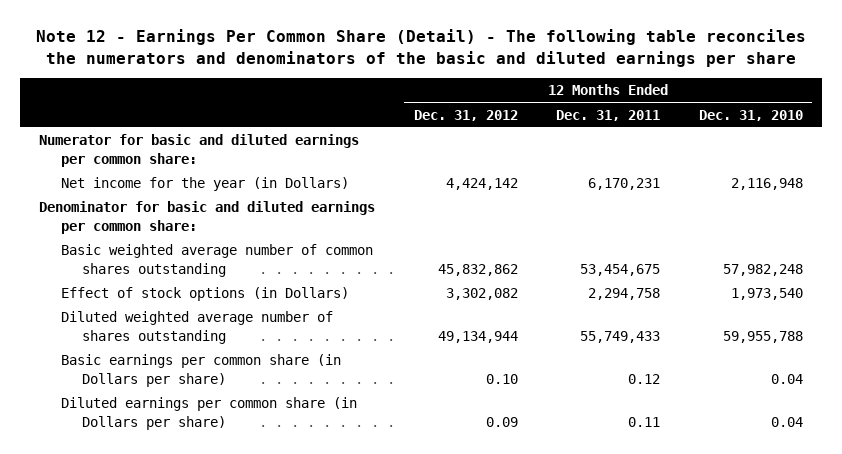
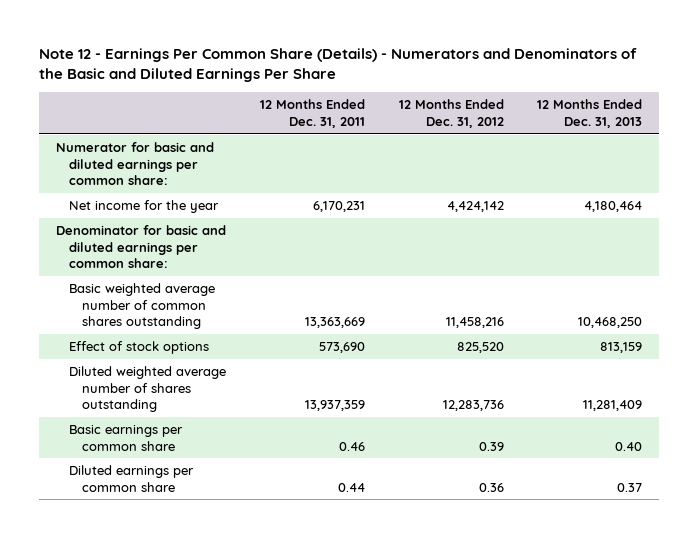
[35,28,806,67] Note 12 - Earnings Per Common Share (Detail) - The following table reconciles the numerators and denominators of the basic and diluted earnings per share -> [38,47,637,83] Note 12 - Earnings Per Common Share (Details) - Numerators and Denominators of the Basic and Diluted Earnings Per Share
[698,109,803,121] Dec. 31, 2010 -> none
none -> [537,99,643,128] 12 Months Ended Dec. 31, 2013
[60,177,349,192] Net income for the year (in Dollars) -> [68,200,219,214] Net income for the year
[437,263,518,276] 45,832,862 -> [445,317,504,329] 11,458,216
[580,263,661,276] 53,454,675 -> [304,317,365,329] 13,363,669
[60,287,349,302] Effect of stock options (in Dollars) -> [68,341,209,355] Effect of stock options
[445,288,518,301] 3,302,082 -> [456,342,504,354] 825,520
[588,288,661,301] 2,294,758 -> [318,342,365,354] 573,690
[437,330,518,343] 49,134,944 -> [442,400,504,412] 12,283,736
[580,330,661,343] 55,749,433 -> [304,400,365,412] 13,937,359
[60,354,341,387] Basic earnings per common share (in Dollars per share) -> [68,425,183,451] Basic earnings per common share
[485,373,518,384] 0.10 -> [478,441,504,451] 0.39
[628,373,661,384] 0.12 -> [338,441,365,451] 0.46
[60,397,357,430] Diluted earnings per common share (in Dollars per share) -> [68,465,194,492] Diluted earnings per common share
[485,416,518,427] 0.09 -> [478,482,504,492] 0.36
[628,416,661,427] 0.11 -> [337,482,365,492] 0.44

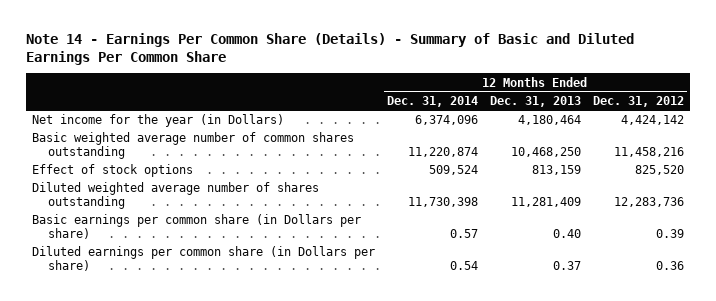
[38,47,637,83] Note 12 - Earnings Per Common Share (Details) - Numerators and Denominators of the Basic and Diluted Earnings Per Share -> [26,33,635,65] Note 14 - Earnings Per Common Share (Details) - Summary of Basic and Diluted Earnings Per Common Share
[259,99,365,128] 12 Months Ended Dec. 31, 2011 -> none
none -> [387,96,479,108] Dec. 31, 2014
[55,142,214,186] Numerator for basic and diluted earnings per common share: -> none
[55,225,226,269] Denominator for basic and diluted earnings per common share: -> none
[68,200,219,214] Net income for the year -> [32,114,285,128] Net income for the year (in Dollars)
[68,425,183,451] Basic earnings per common share -> [32,214,362,240] Basic earnings per common share (in Dollars per share)
[68,465,194,492] Diluted earnings per common share -> [32,246,376,272] Diluted earnings per common share (in Dollars per share)

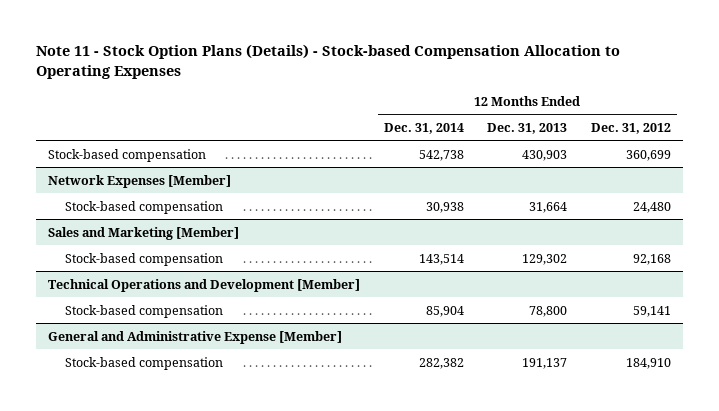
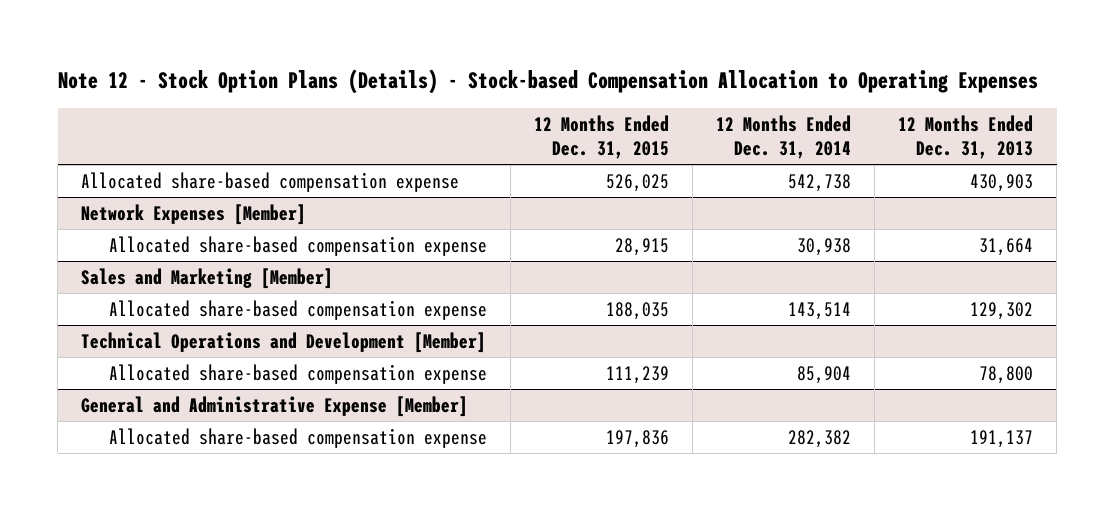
[36,43,621,79] Note 11 - Stock Option Plans (Details) - Stock-based Compensation Allocation to Operating Expenses -> [57,69,1038,95] Note 12 - Stock Option Plans (Details) - Stock-based Compensation Allocation to Operating Expenses
[590,122,671,134] Dec. 31, 2012 -> none
none -> [534,115,670,160] 12 Months Ended Dec. 31, 2015
[47,148,206,162] Stock-based compensation -> [81,172,460,193] Allocated share-based compensation expense
[65,200,224,214] Stock-based compensation -> [109,236,488,257] Allocated share-based compensation expense
[65,252,224,266] Stock-based compensation -> [109,300,488,321] Allocated share-based compensation expense
[65,304,224,318] Stock-based compensation -> [109,364,488,385] Allocated share-based compensation expense
[65,356,224,370] Stock-based compensation -> [109,428,488,449] Allocated share-based compensation expense

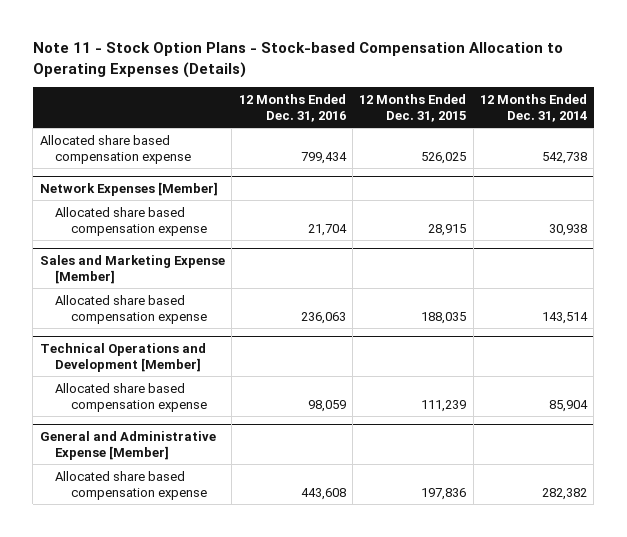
[57,69,1038,95] Note 12 - Stock Option Plans (Details) - Stock-based Compensation Allocation to Operating Expenses -> [32,42,563,78] Note 11 - Stock Option Plans - Stock-based Compensation Allocation to Operating Expenses (Details)
[898,115,1034,160] 12 Months Ended Dec. 31, 2013 -> none
none -> [238,93,346,122] 12 Months Ended Dec. 31, 2016
[81,172,460,193] Allocated share-based compensation expense -> [39,134,192,164] Allocated share based compensation expense
[109,236,488,257] Allocated share-based compensation expense -> [55,206,207,236] Allocated share based compensation expense
[81,268,334,290] Sales and Marketing [Member] -> [39,254,225,285] Sales and Marketing Expense [Member]
[109,300,488,321] Allocated share-based compensation expense -> [55,294,207,324] Allocated share based compensation expense
[109,364,488,385] Allocated share-based compensation expense -> [55,382,207,412] Allocated share based compensation expense
[109,428,488,449] Allocated share-based compensation expense -> [55,470,207,500] Allocated share based compensation expense

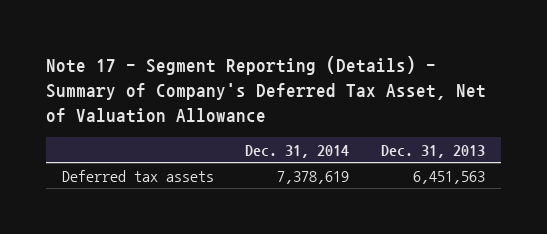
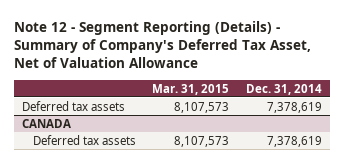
[45,55,486,123] Note 17 - Segment Reporting (Details) - Summary of Company's Deferred Tax Asset, Net of Valuation Allowance -> [14,21,312,69] Note 12 - Segment Reporting (Details) - Summary of Company's Deferred Tax Asset, Net of Valuation Allowance
[381,144,486,158] Dec. 31, 2013 -> none
none -> [152,83,230,95] Mar. 31, 2015
none -> [22,118,72,128] CANADA
none -> [32,134,136,145] Deferred tax assets

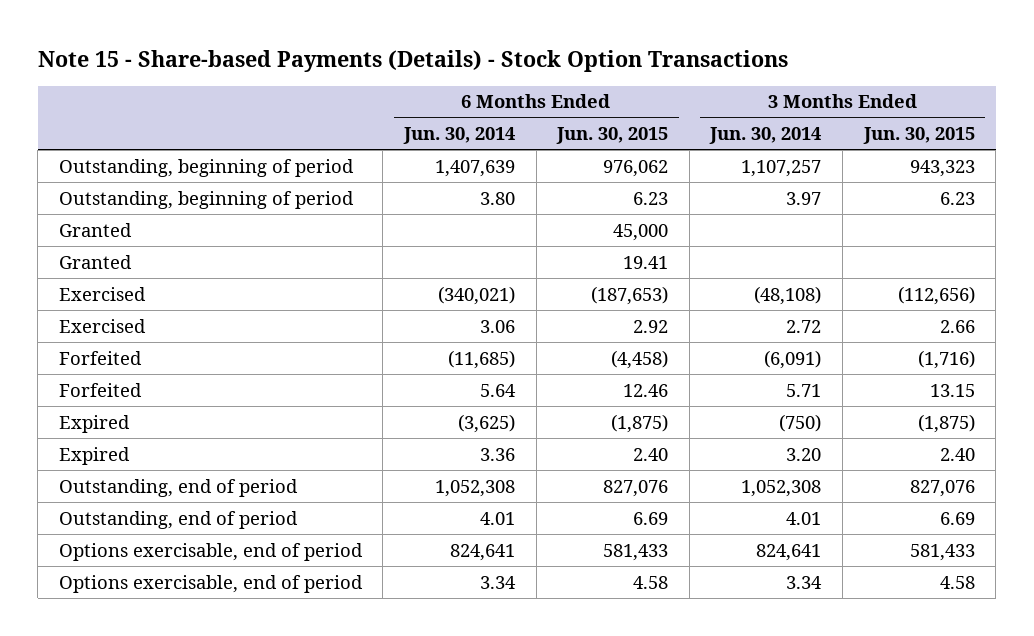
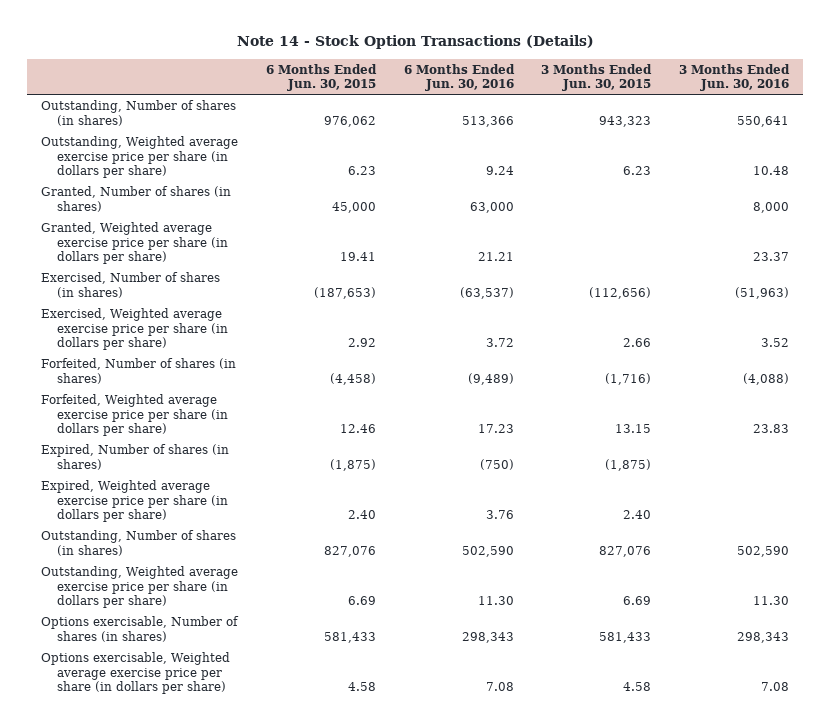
[37,49,788,72] Note 15 - Share-based Payments (Details) - Stock Option Transactions -> [237,35,595,50] Note 14 - Stock Option Transactions (Details)
[403,126,516,144] Jun. 30, 2014 -> none
[709,126,822,144] Jun. 30, 2014 -> none
none -> [403,63,515,92] 6 Months Ended Jun. 30, 2016
none -> [679,63,791,92] 3 Months Ended Jun. 30, 2016
[58,158,354,177] Outstanding, beginning of period -> [41,100,237,126] Outstanding, Number of shares (in shares)
[58,190,354,209] Outstanding, beginning of period -> [41,136,239,179] Outstanding, Weighted average exercise price per share (in dollars per share)
[58,222,132,237] Granted -> [41,186,232,212] Granted, Number of shares (in shares)
[58,254,132,269] Granted -> [41,222,228,265] Granted, Weighted average exercise price per share (in dollars per share)
[58,286,146,301] Exercised -> [41,272,221,298] Exercised, Number of shares (in shares)
[58,318,146,333] Exercised -> [41,308,228,351] Exercised, Weighted average exercise price per share (in dollars per share)
[58,350,142,365] Forfeited -> [41,358,237,384] Forfeited, Number of shares (in shares)
[58,382,142,397] Forfeited -> [41,394,228,437] Forfeited, Weighted average exercise price per share (in dollars per share)
[58,414,130,433] Expired -> [41,444,230,470] Expired, Number of shares (in shares)
[58,446,130,465] Expired -> [41,480,228,523] Expired, Weighted average exercise price per share (in dollars per share)
[58,478,298,497] Outstanding, end of period -> [41,530,237,556] Outstanding, Number of shares (in shares)
[58,510,298,529] Outstanding, end of period -> [41,566,239,609] Outstanding, Weighted average exercise price per share (in dollars per share)
[58,542,363,561] Options exercisable, end of period -> [41,616,240,642] Options exercisable, Number of shares (in shares)
[58,574,363,593] Options exercisable, end of period -> [41,652,231,695] Options exercisable, Weighted average exercise price per share (in dollars per share)

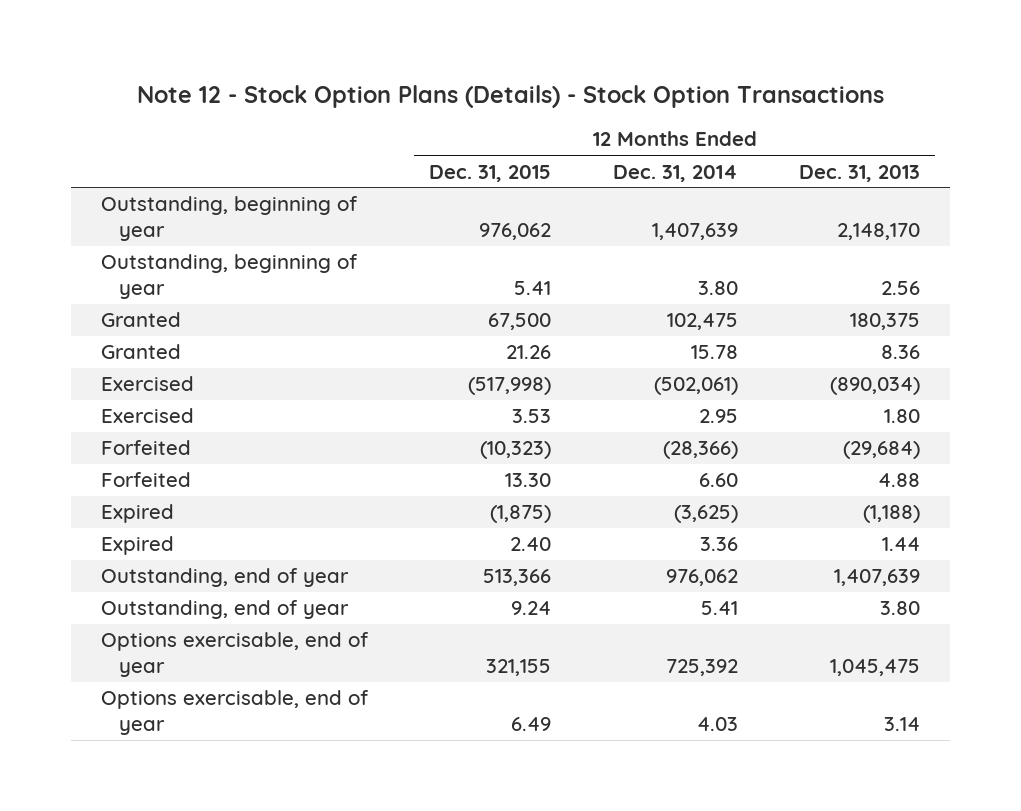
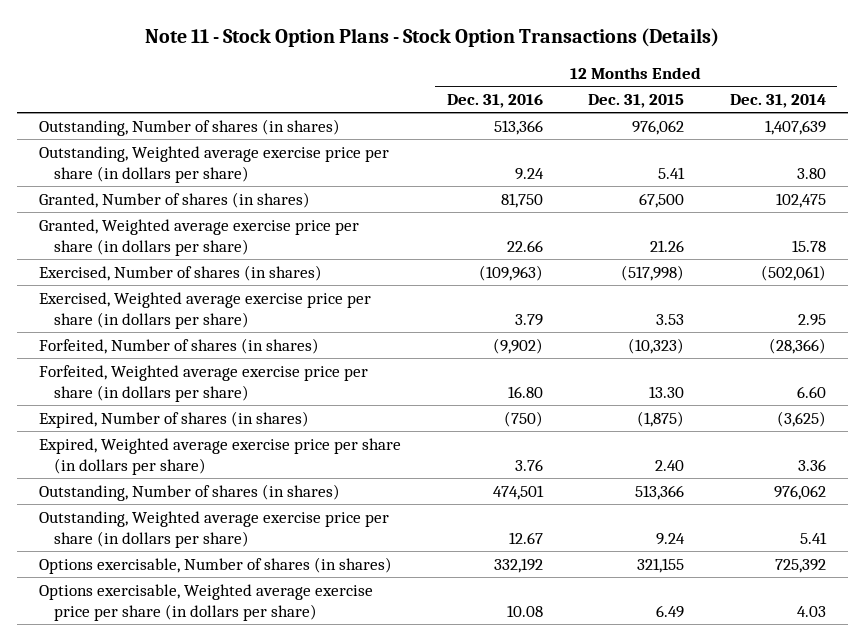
[136,84,884,108] Note 12 - Stock Option Plans (Details) - Stock Option Transactions -> [145,28,720,48] Note 11 - Stock Option Plans - Stock Option Transactions (Details)
[798,164,920,182] Dec. 31, 2013 -> none
none -> [446,94,543,109] Dec. 31, 2016
[101,196,359,242] Outstanding, beginning of year -> [39,118,341,136] Outstanding, Number of shares (in shares)
[101,254,359,300] Outstanding, beginning of year -> [39,145,390,183] Outstanding, Weighted average exercise price per share (in dollars per share)
[101,312,182,328] Granted -> [39,191,311,208] Granted, Number of shares (in shares)
[101,344,182,360] Granted -> [39,218,360,256] Granted, Weighted average exercise price per share (in dollars per share)
[101,376,195,392] Exercised -> [39,264,323,281] Exercised, Number of shares (in shares)
[101,408,195,424] Exercised -> [39,291,372,329] Exercised, Weighted average exercise price per share (in dollars per share)
[101,440,192,456] Forfeited -> [39,337,320,354] Forfeited, Number of shares (in shares)
[101,472,192,488] Forfeited -> [39,364,369,402] Forfeited, Weighted average exercise price per share (in dollars per share)
[101,504,175,524] Expired -> [39,410,310,428] Expired, Number of shares (in shares)
[101,536,175,556] Expired -> [39,437,402,475] Expired, Weighted average exercise price per share (in dollars per share)
[101,568,350,588] Outstanding, end of year -> [39,483,341,501] Outstanding, Number of shares (in shares)
[101,600,350,620] Outstanding, end of year -> [39,510,390,548] Outstanding, Weighted average exercise price per share (in dollars per share)
[101,632,370,678] Options exercisable, end of year -> [39,556,393,574] Options exercisable, Number of shares (in shares)
[101,690,370,736] Options exercisable, end of year -> [39,583,374,621] Options exercisable, Weighted average exercise price per share (in dollars per share)

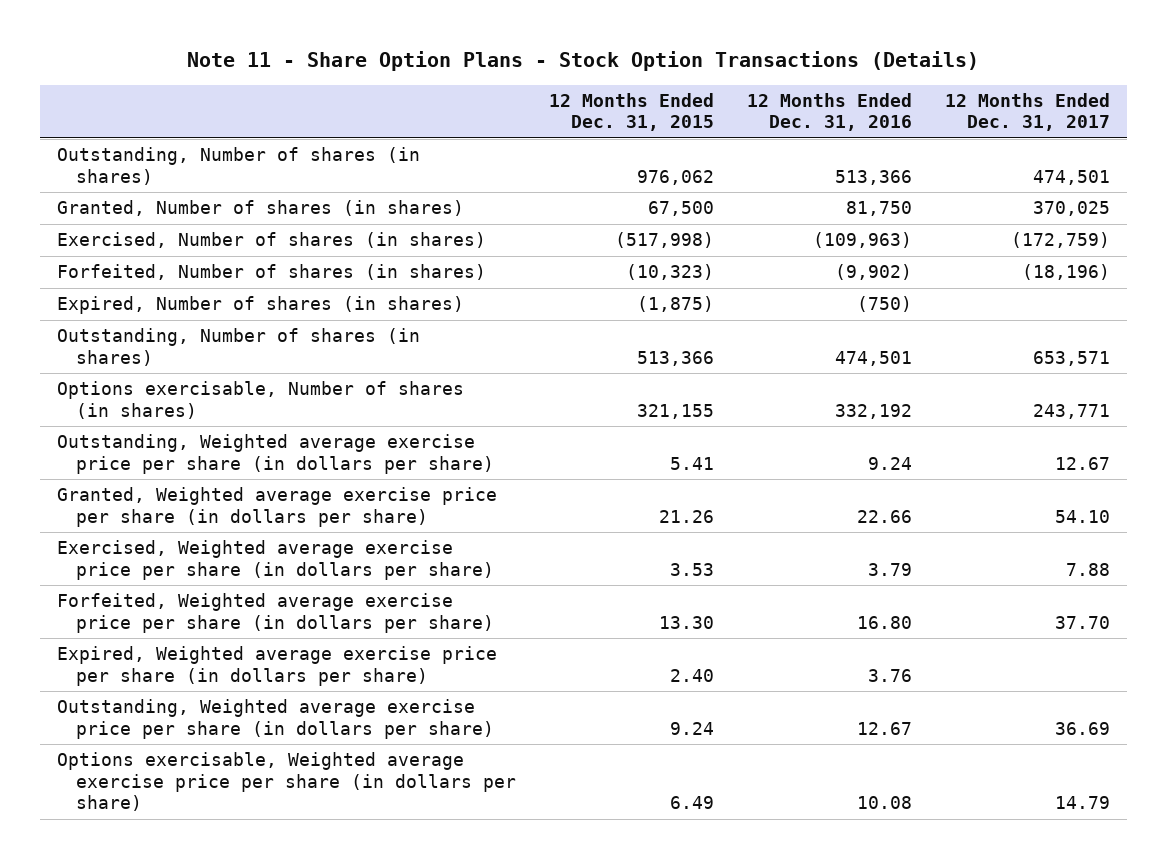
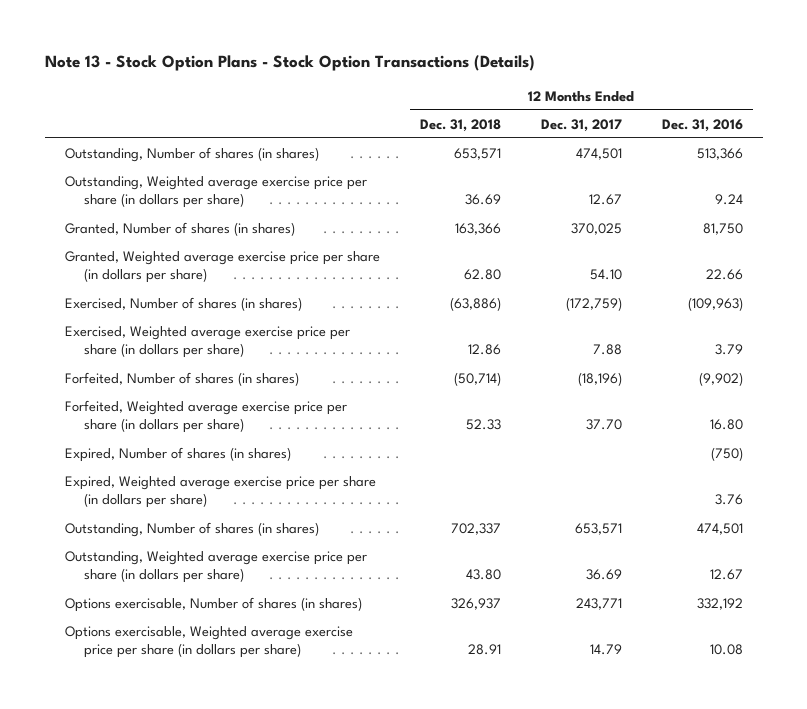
[187,51,980,72] Note 11 - Share Option Plans - Stock Option Transactions (Details) -> [44,55,535,72] Note 13 - Stock Option Plans - Stock Option Transactions (Details)
[548,92,714,132] 12 Months Ended Dec. 31, 2015 -> none
none -> [419,118,501,132] Dec. 31, 2018
[56,200,464,217] Granted, Number of shares (in shares) -> [64,221,295,236] Granted, Number of shares (in shares)
[56,232,486,249] Exercised, Number of shares (in shares) -> [64,296,302,311] Exercised, Number of shares (in shares)
[56,264,486,281] Forfeited, Number of shares (in shares) -> [64,371,299,386] Forfeited, Number of shares (in shares)
[56,296,464,315] Expired, Number of shares (in shares) -> [64,446,291,462] Expired, Number of shares (in shares)
[56,328,420,366] Outstanding, Number of shares (in shares) -> [64,521,319,537] Outstanding, Number of shares (in shares)
[56,381,464,419] Options exercisable, Number of shares (in shares) -> [64,596,362,612] Options exercisable, Number of shares (in shares)

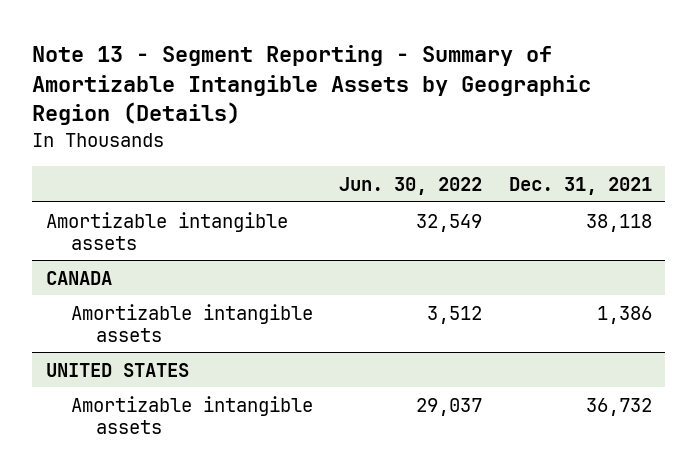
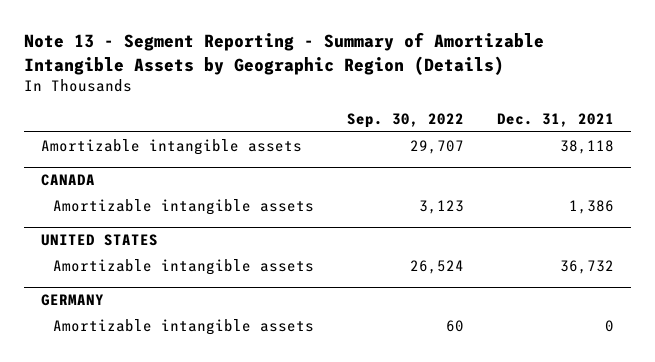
[339,177,483,196] Jun. 30, 2022 -> none
none -> [347,113,465,129] Sep. 30, 2022
none -> [40,294,104,307] GERMANY
none -> [52,318,314,335] Amortizable intangible assets

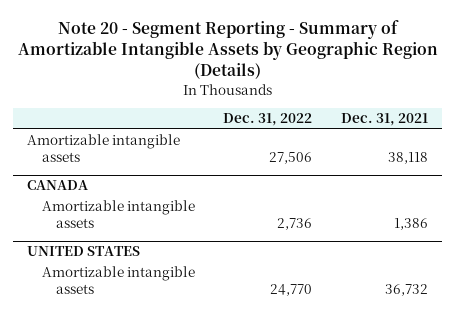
[23,32,544,75] Note 13 - Segment Reporting - Summary of Amortizable Intangible Assets by Geographic Region (Details) -> [17,20,438,80] Note 20 - Segment Reporting - Summary of Amortizable Intangible Assets by Geographic Region (Details)
[347,113,465,129] Sep. 30, 2022 -> none
none -> [223,113,313,127] Dec. 31, 2022
[40,294,104,307] GERMANY -> none
[52,318,314,335] Amortizable intangible assets -> none

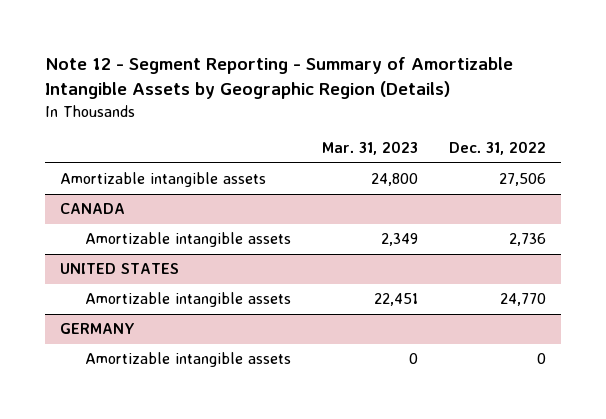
[17,20,438,80] Note 20 - Segment Reporting - Summary of Amortizable Intangible Assets by Geographic Region (Details) -> [44,56,513,99] Note 12 - Segment Reporting - Summary of Amortizable Intangible Assets by Geographic Region (Details)
[340,113,428,127] Dec. 31, 2021 -> none
none -> [321,141,418,156] Mar. 31, 2023
none -> [60,323,136,335] GERMANY
none -> [85,352,292,368] Amortizable intangible assets

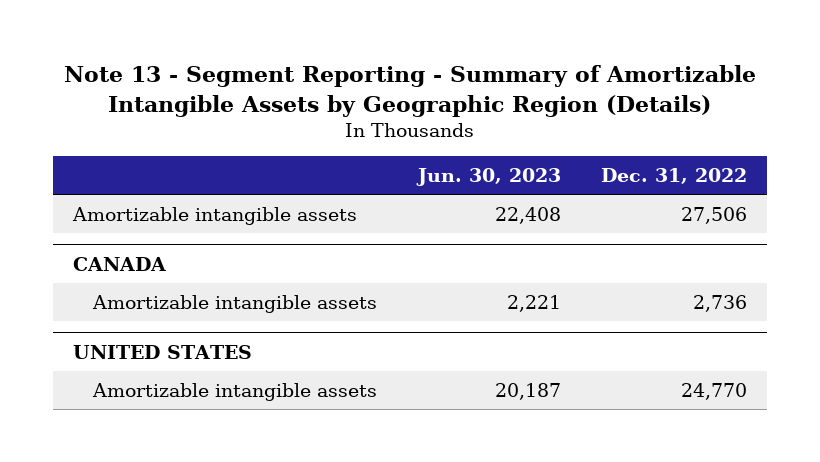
[44,56,513,99] Note 12 - Segment Reporting - Summary of Amortizable Intangible Assets by Geographic Region (Details) -> [63,65,756,117] Note 13 - Segment Reporting - Summary of Amortizable Intangible Assets by Geographic Region (Details)
[321,141,418,156] Mar. 31, 2023 -> none
none -> [415,168,561,187] Jun. 30, 2023
[60,323,136,335] GERMANY -> none
[85,352,292,368] Amortizable intangible assets -> none

